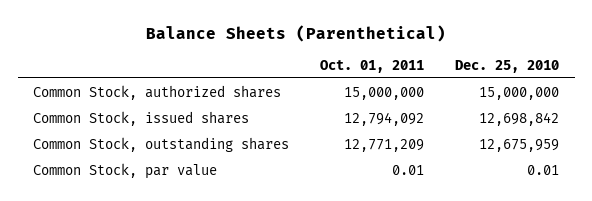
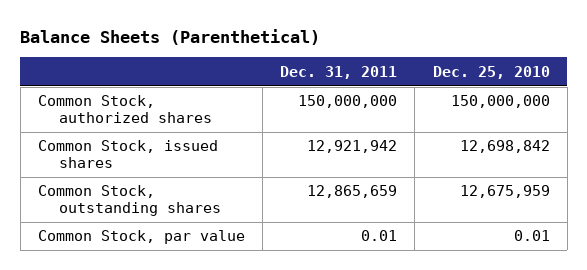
[320,60,425,74] Oct. 01, 2011 -> none
none -> [280,65,398,79] Dec. 31, 2011
[479,86,560,100] 15,000,000 -> [450,95,550,109] 150,000,000

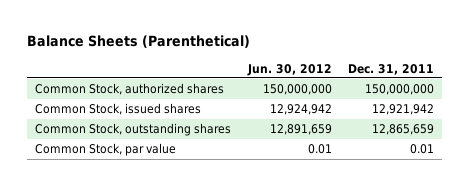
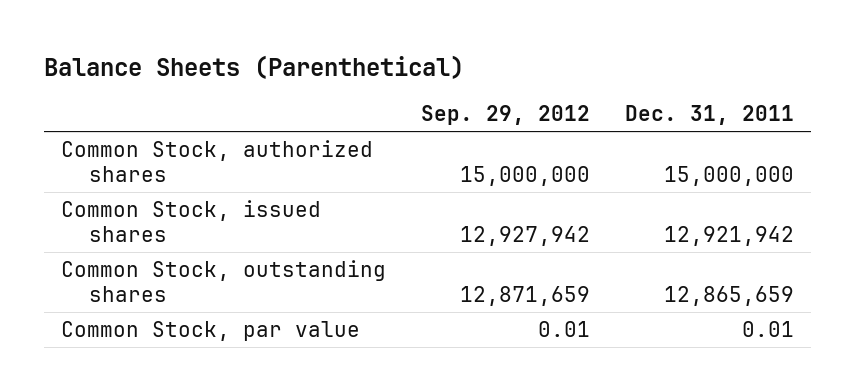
[246,63,332,76] Jun. 30, 2012 -> none
none -> [421,105,591,126] Sep. 29, 2012
[364,84,434,96] 150,000,000 -> [663,165,794,186] 15,000,000

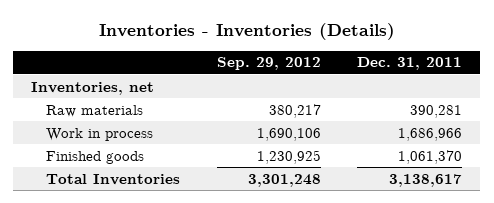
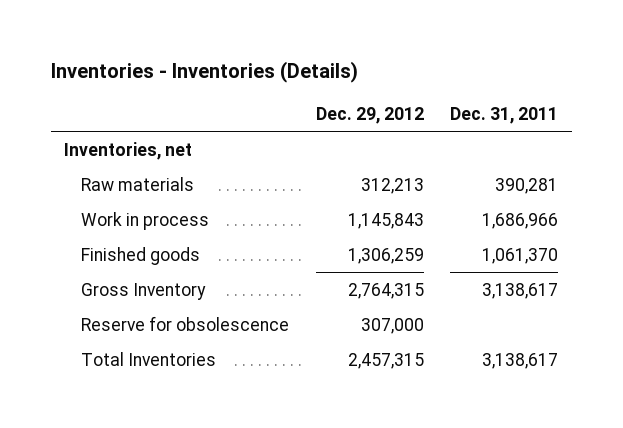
[216,57,321,71] Sep. 29, 2012 -> none
none -> [315,106,424,124] Dec. 29, 2012
none -> [80,282,206,300] Gross Inventory
none -> [80,315,289,331] Reserve for obsolescence

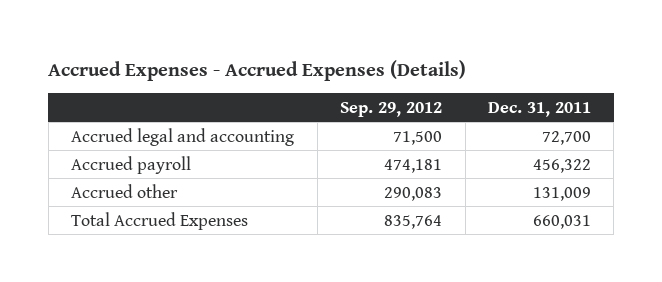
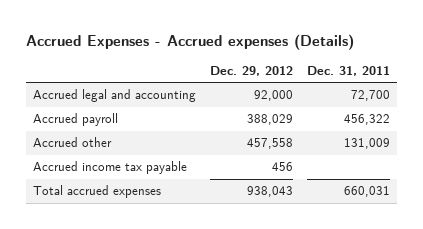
[48,59,467,81] Accrued Expenses - Accrued Expenses (Details) -> [26,34,355,51] Accrued Expenses - Accrued expenses (Details)
[340,101,443,117] Sep. 29, 2012 -> none
none -> [210,66,294,77] Dec. 29, 2012
none -> [33,161,188,175] Accrued income tax payable
[71,211,249,230] Total Accrued Expenses -> [33,185,162,199] Total accrued expenses

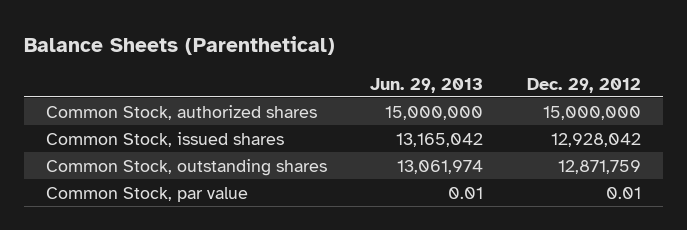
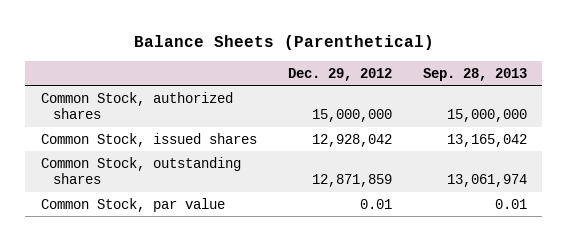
[370,77,484,93] Jun. 29, 2013 -> none
none -> [422,67,527,81] Sep. 28, 2013
[558,159,642,174] 12,871,759 -> [311,174,392,188] 12,871,859

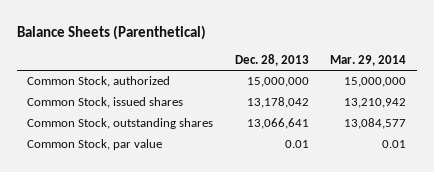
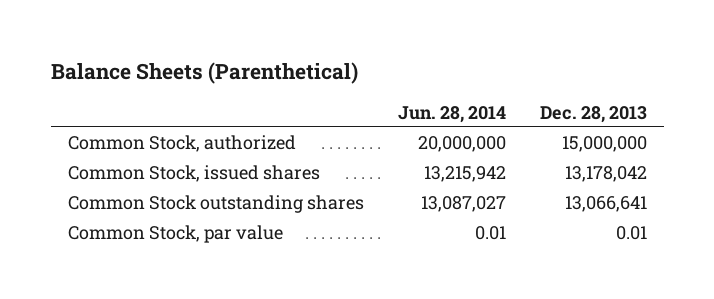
[330,55,407,67] Mar. 29, 2014 -> none
none -> [397,105,506,123] Jun. 28, 2014
[27,118,214,130] Common Stock, outstanding shares -> [67,195,364,214] Common Stock outstanding shares

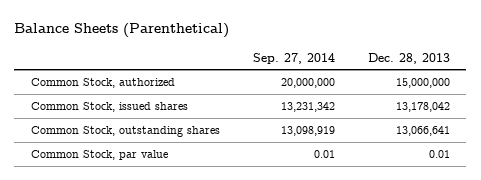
[397,105,506,123] Jun. 28, 2014 -> none
none -> [252,52,335,64] Sep. 27, 2014
[67,195,364,214] Common Stock outstanding shares -> [30,126,220,138] Common Stock, outstanding shares

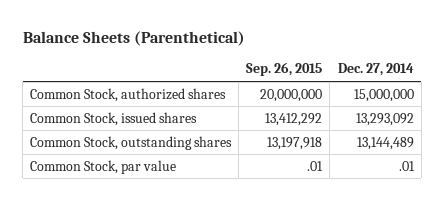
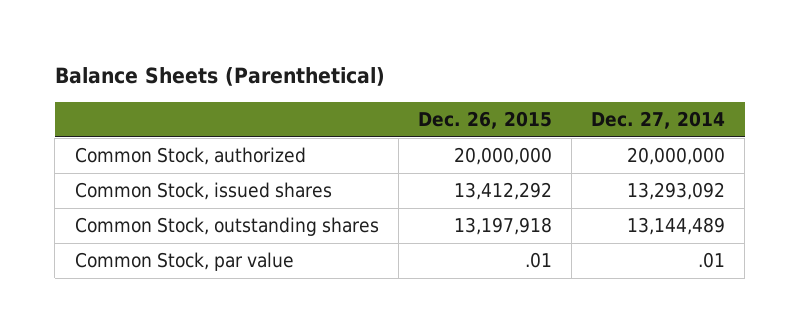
[246,62,323,77] Sep. 26, 2015 -> none
none -> [417,110,552,129] Dec. 26, 2015
[30,87,227,102] Common Stock, authorized shares -> [74,147,306,166] Common Stock, authorized
[353,88,414,102] 15,000,000 -> [627,147,726,166] 20,000,000

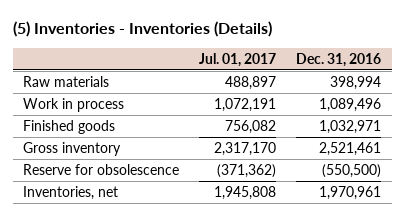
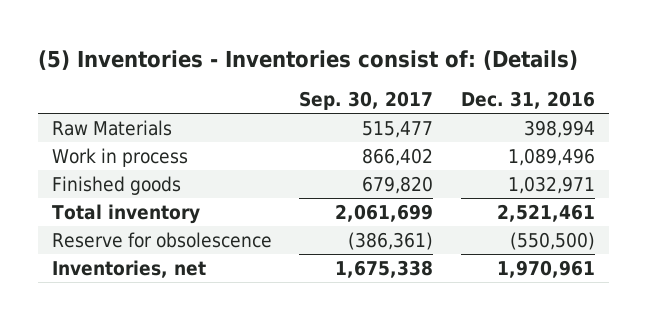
[12,21,272,38] (5) Inventories - Inventories (Details) -> [37,49,578,70] (5) Inventories - Inventories consist of: (Details)
[199,52,277,67] Jul. 01, 2017 -> none
none -> [299,91,434,111] Sep. 30, 2017
[22,75,109,87] Raw materials -> [51,119,172,136] Raw Materials
[22,141,121,156] Gross inventory -> [51,203,200,224] Total inventory

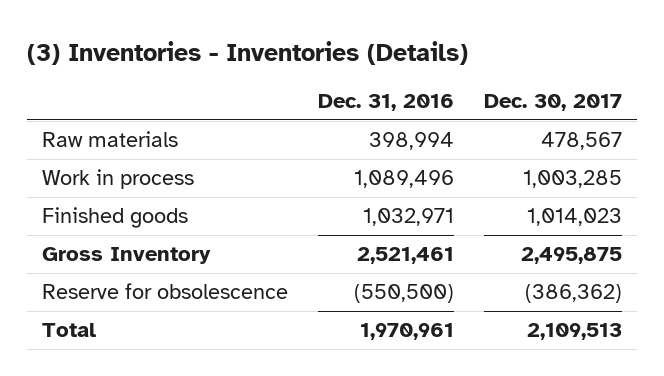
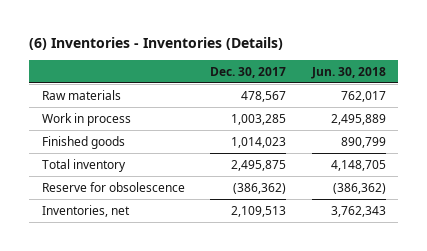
[27,40,469,65] (3) Inventories - Inventories (Details) -> [29,36,284,50] (6) Inventories - Inventories (Details)
[318,94,455,112] Dec. 31, 2016 -> none
none -> [310,66,386,79] Jun. 30, 2018
[42,247,212,265] Gross Inventory -> [41,158,126,172] Total inventory
[42,323,97,338] Total -> [41,204,130,217] Inventories, net

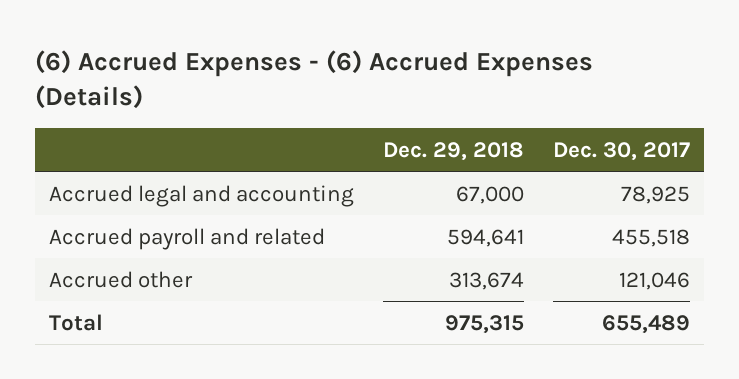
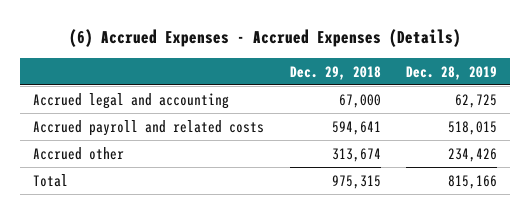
[34,50,593,110] (6) Accrued Expenses - (6) Accrued Expenses (Details) -> [69,29,462,48] (6) Accrued Expenses - Accrued Expenses (Details)
[552,141,690,161] Dec. 30, 2017 -> none
none -> [406,65,498,80] Dec. 28, 2019
[49,227,326,250] Accrued payroll and related -> [32,119,264,136] Accrued payroll and related costs

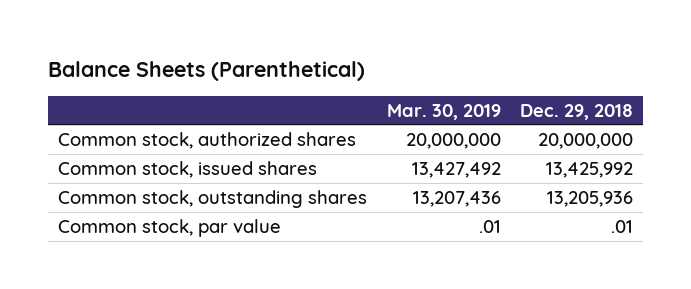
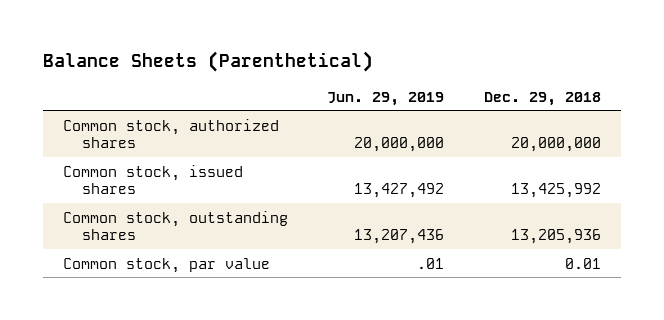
[386,103,501,120] Mar. 30, 2019 -> none
none -> [327,91,445,106] Jun. 29, 2019
[611,219,634,233] .01 -> [564,257,601,269] 0.01

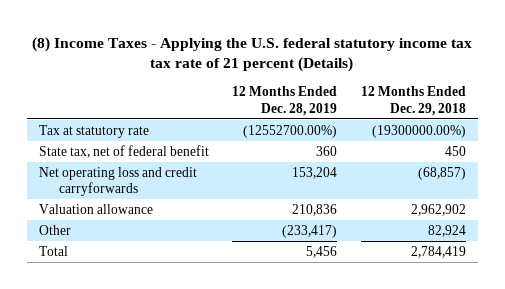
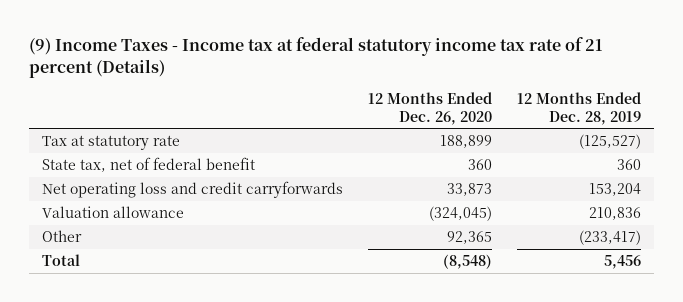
[32,36,473,73] (8) Income Taxes - Applying the U.S. federal statutory income tax tax rate of 21 percent (Details) -> [28,36,602,78] (9) Income Taxes - Income tax at federal statutory income tax rate of 21 percent (Details)
[360,86,466,116] 12 Months Ended Dec. 29, 2018 -> none
none -> [367,91,492,125] 12 Months Ended Dec. 26, 2020
[243,124,338,138] (12552700.00%) -> [579,134,642,150] (125,527)

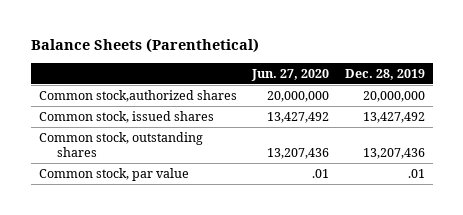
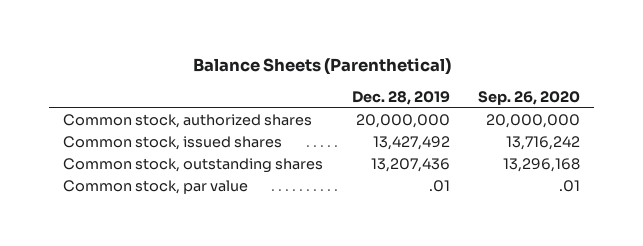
[251,68,330,81] Jun. 27, 2020 -> none
none -> [477,90,580,105] Sep. 26, 2020
[38,90,237,103] Common stock,authorized shares -> [63,114,313,129] Common stock, authorized shares

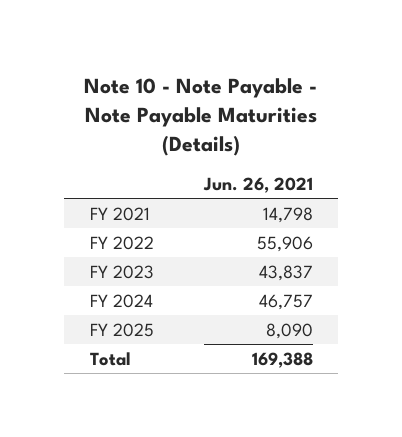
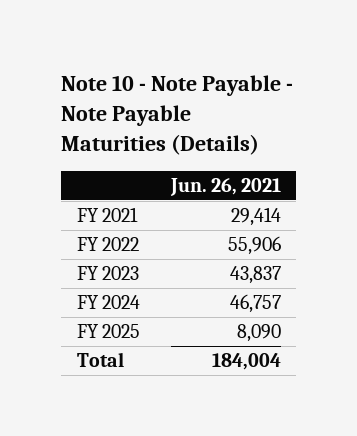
[262,206,313,223] 14,798 -> [230,207,281,227] 29,414
[251,351,313,368] 169,388 -> [211,353,281,371] 184,004

